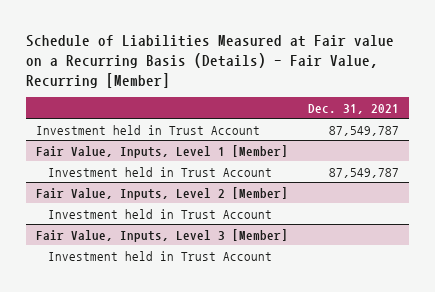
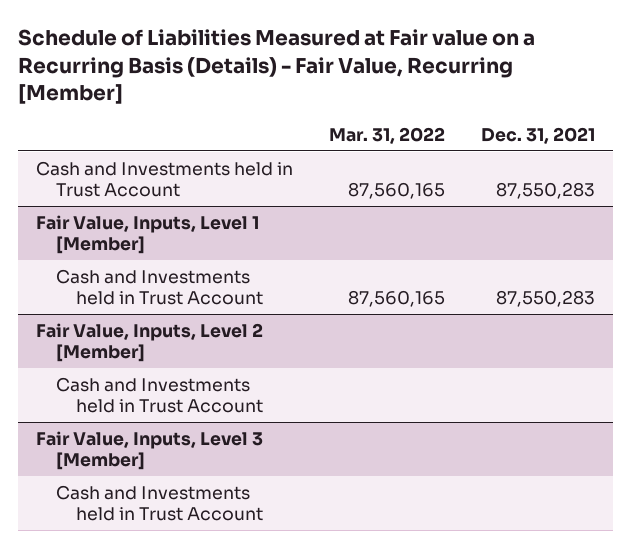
none -> [328,126,445,144] Mar. 31, 2022
[35,124,260,135] Investment held in Trust Account -> [35,160,293,197] Cash and Investments held in Trust Account
[329,125,400,136] 87,549,787 -> [495,181,595,199] 87,550,283
[47,166,272,177] Investment held in Trust Account -> [56,268,264,305] Cash and Investments held in Trust Account
[329,167,400,178] 87,549,787 -> [495,289,595,307] 87,550,283
[47,208,272,219] Investment held in Trust Account -> [56,376,264,413] Cash and Investments held in Trust Account
[47,250,272,261] Investment held in Trust Account -> [56,484,264,521] Cash and Investments held in Trust Account

